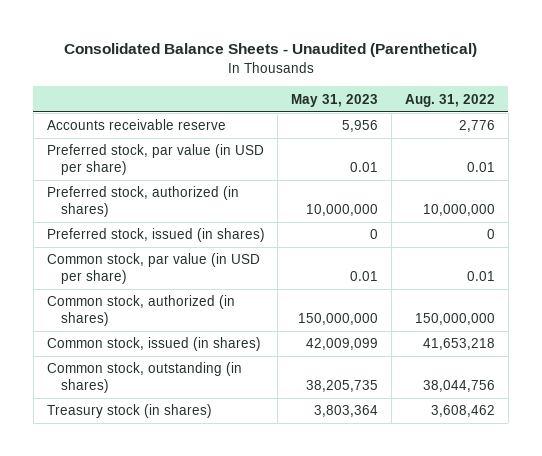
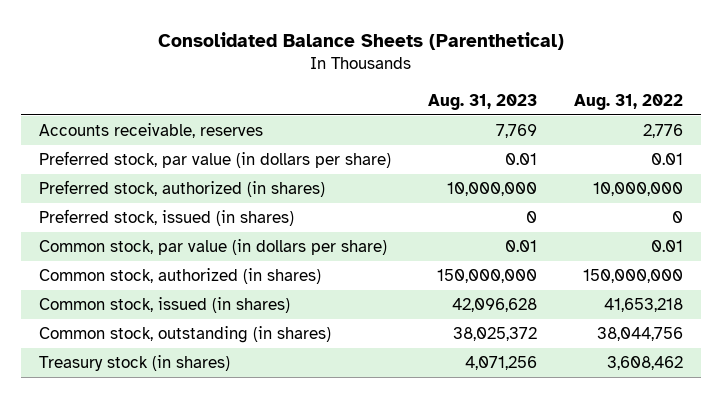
[63,43,477,58] Consolidated Balance Sheets - Unaudited (Parenthetical) -> [157,31,564,50] Consolidated Balance Sheets (Parenthetical)
[291,93,379,107] May 31, 2023 -> none
none -> [427,94,537,111] Aug. 31, 2023
[46,119,226,131] Accounts receivable reserve -> [39,123,264,139] Accounts receivable, reserves
[46,144,264,176] Preferred stock, par value (in USD per share) -> [39,151,392,169] Preferred stock, par value (in dollars per share)
[46,253,260,285] Common stock, par value (in USD per share) -> [39,239,388,256] Common stock, par value (in dollars per share)

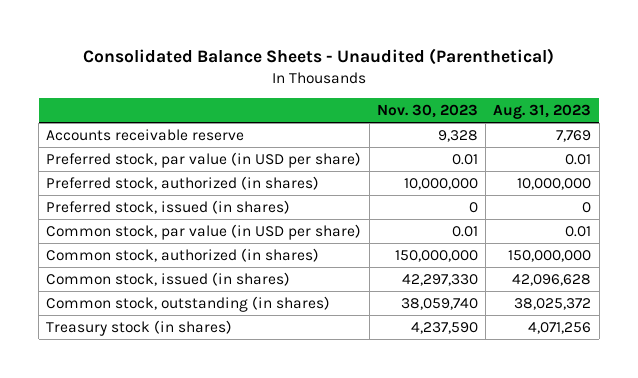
[157,31,564,50] Consolidated Balance Sheets (Parenthetical) -> [82,48,554,66] Consolidated Balance Sheets - Unaudited (Parenthetical)
[573,94,683,111] Aug. 31, 2022 -> none
none -> [376,103,478,118] Nov. 30, 2023
[39,123,264,139] Accounts receivable, reserves -> [46,128,245,141] Accounts receivable reserve
[39,151,392,169] Preferred stock, par value (in dollars per share) -> [46,151,362,168] Preferred stock, par value (in USD per share)
[39,239,388,256] Common stock, par value (in dollars per share) -> [46,223,362,240] Common stock, par value (in USD per share)

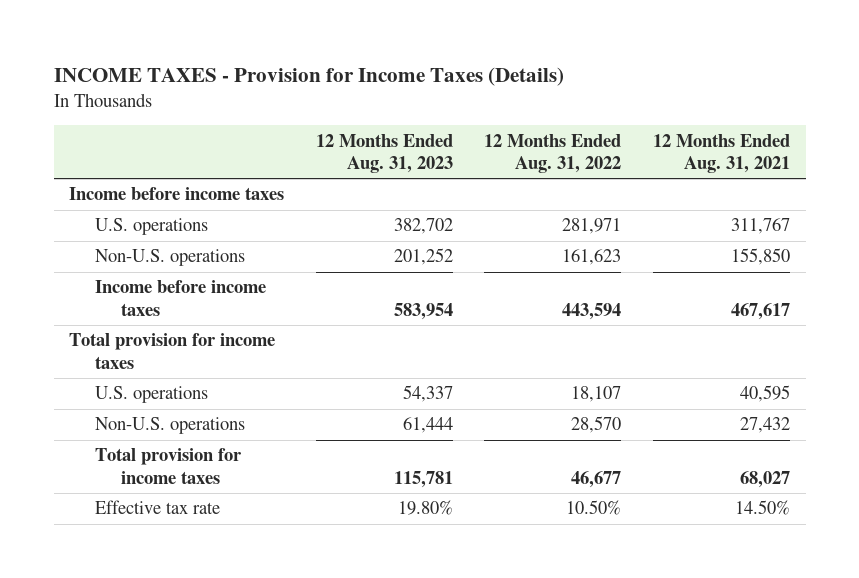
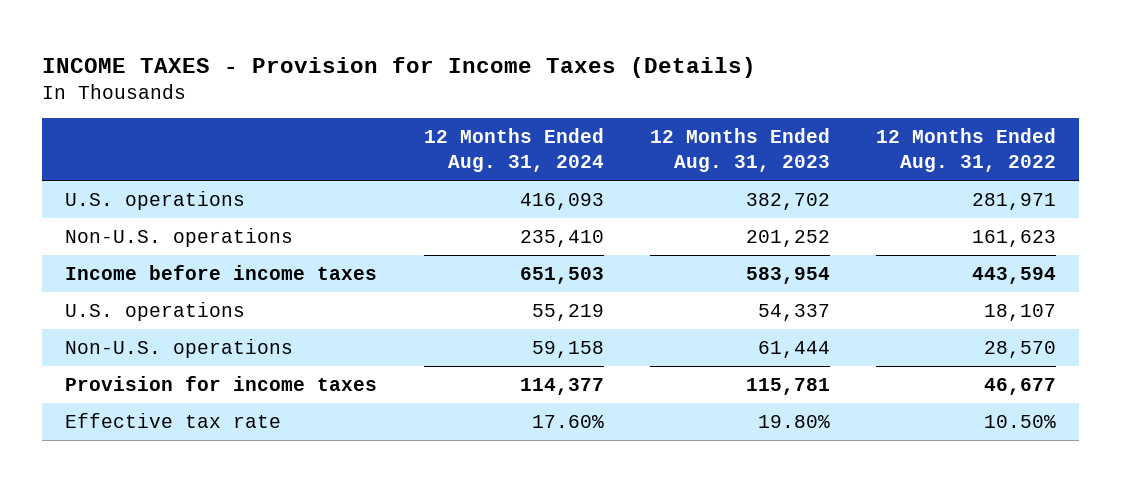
[652,133,790,174] 12 Months Ended Aug. 31, 2021 -> none
none -> [423,128,604,173] 12 Months Ended Aug. 31, 2024
[69,187,285,201] Income before income taxes -> none
[69,333,276,369] Total provision for income taxes -> none
[94,448,242,484] Total provision for income taxes -> [65,376,378,392] Provision for income taxes

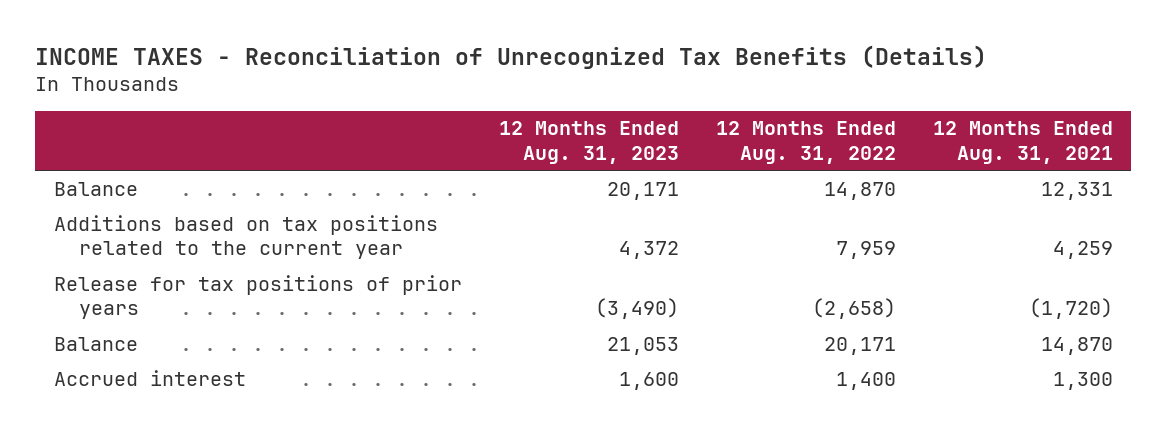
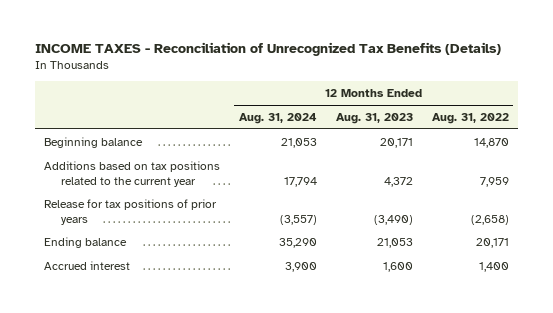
[932,121,1113,164] 12 Months Ended Aug. 31, 2021 -> none
none -> [239,113,318,125] Aug. 31, 2024
[53,181,138,196] Balance -> [44,136,144,148] Beginning balance
[53,336,138,351] Balance -> [44,236,128,248] Ending balance

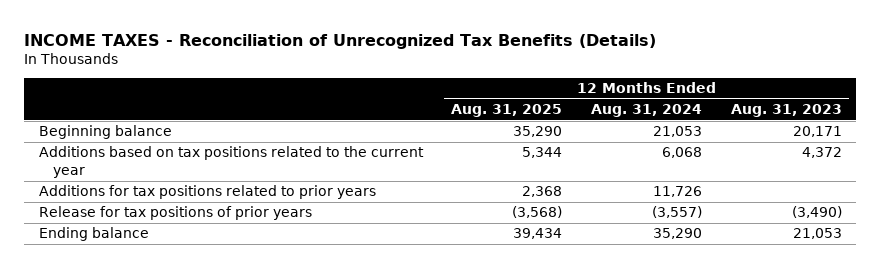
[431,113,509,125] Aug. 31, 2022 -> none
none -> [451,104,563,118] Aug. 31, 2025
[284,176,318,187] 17,794 -> [662,147,703,159] 6,068
none -> [38,185,376,200] Additions for tax positions related to prior years
[44,260,131,270] Accrued interest -> none

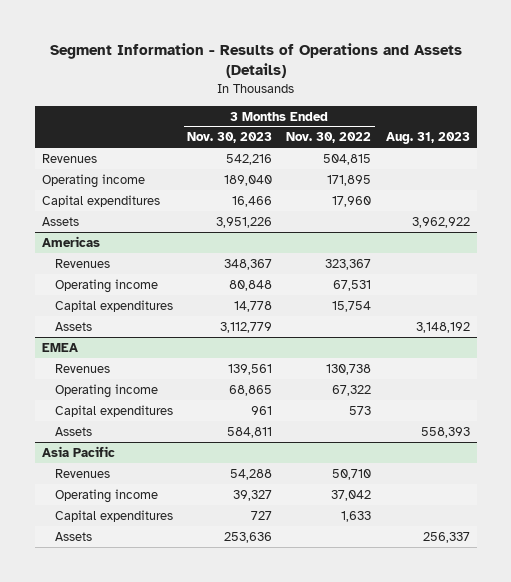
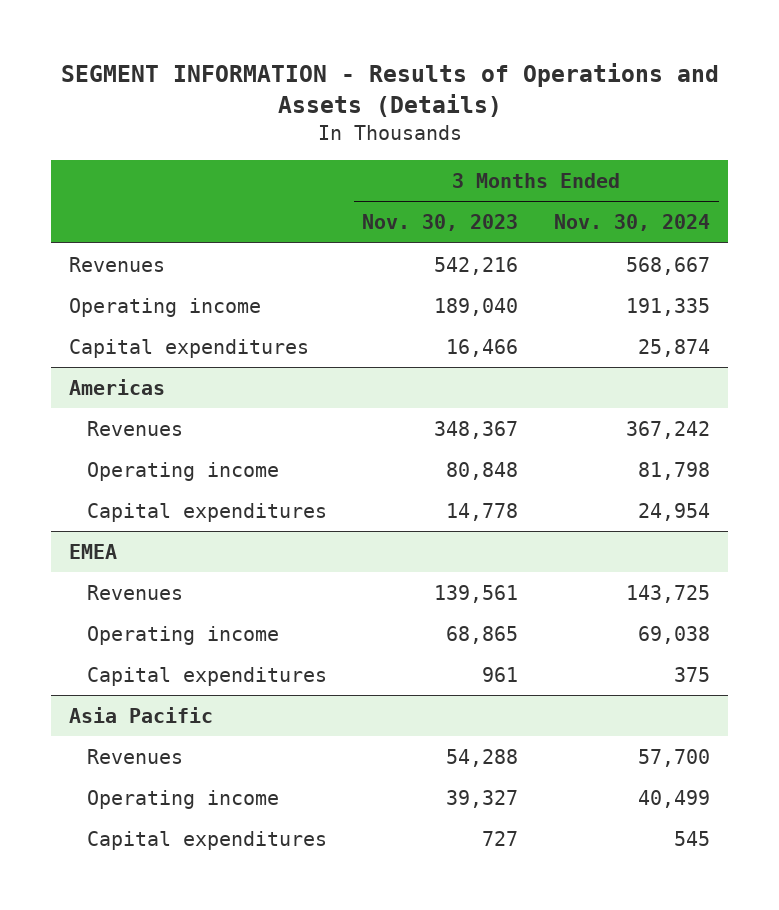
[49,43,462,79] Segment Information - Results of Operations and Assets (Details) -> [60,63,719,118] SEGMENT INFORMATION - Results of Operations and Assets (Details)
[286,132,372,144] Nov. 30, 2022 -> none
[385,132,470,145] Aug. 31, 2023 -> none
none -> [554,214,711,232] Nov. 30, 2024
[41,216,79,226] Assets -> none
[55,321,93,331] Assets -> none
[55,426,93,436] Assets -> none
[55,531,93,541] Assets -> none

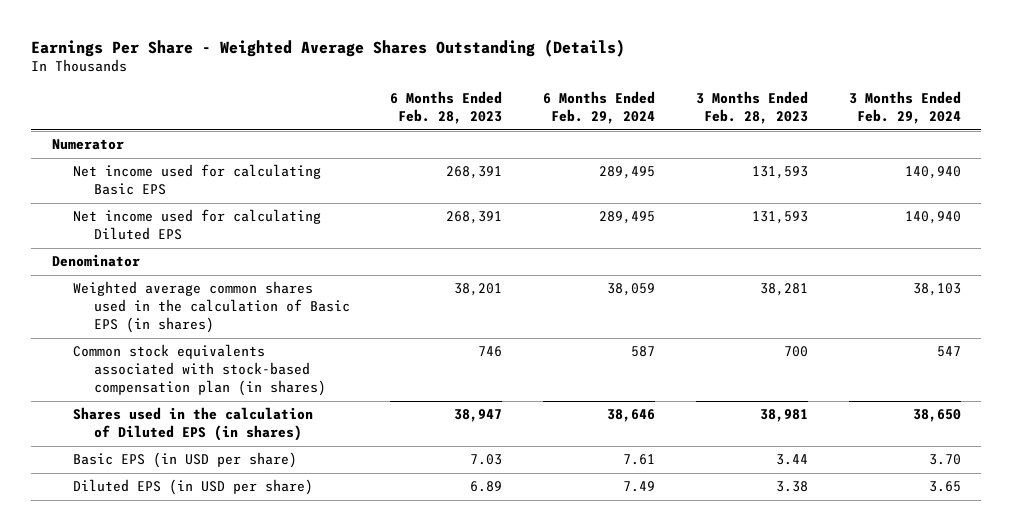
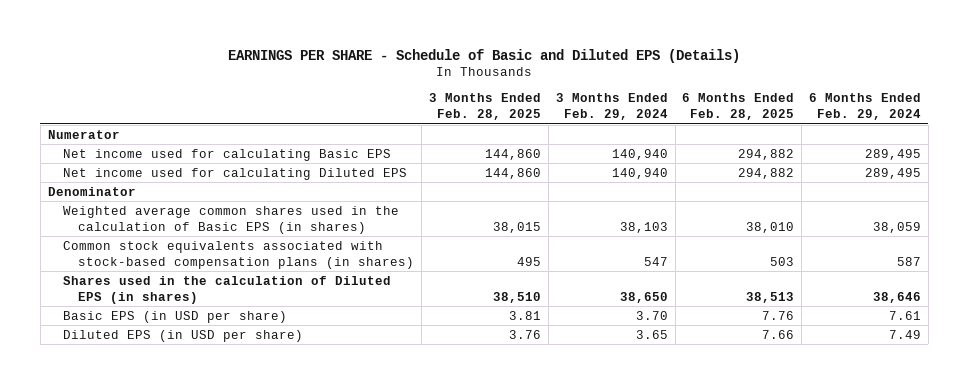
[31,38,626,57] Earnings Per Share - Weighted Average Shares Outstanding (Details) -> [228,48,741,63] EARNINGS PER SHARE - Schedule of Basic and Diluted EPS (Details)
[390,91,503,125] 6 Months Ended Feb. 28, 2023 -> none
[696,91,809,125] 3 Months Ended Feb. 28, 2023 -> none
none -> [428,93,541,120] 3 Months Ended Feb. 28, 2025
none -> [682,93,795,120] 6 Months Ended Feb. 28, 2025
[72,344,326,396] Common stock equivalents associated with stock-based compensation plan (in shares) -> [63,240,415,269] Common stock equivalents associated with stock-based compensation plans (in shares)

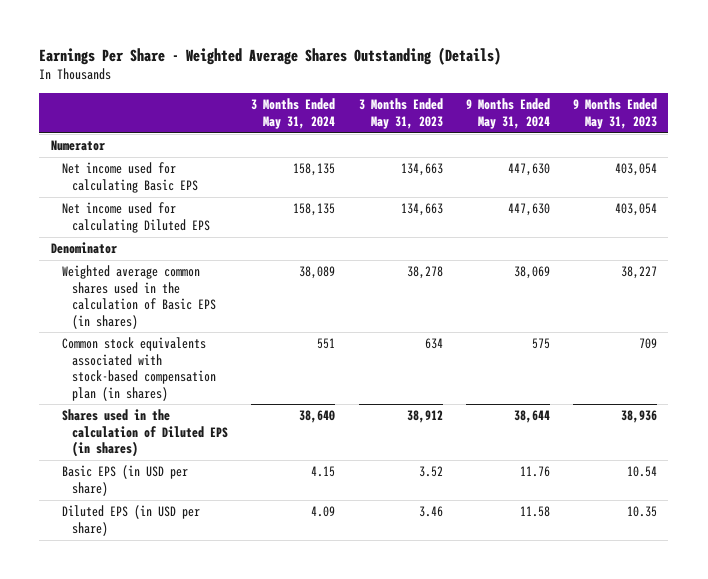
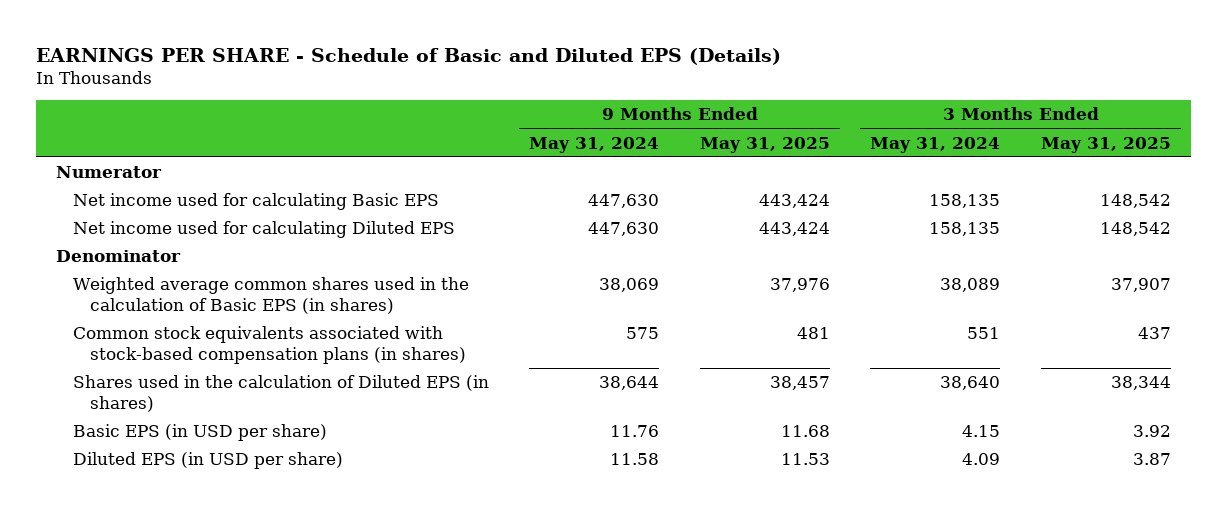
[39,46,502,65] Earnings Per Share - Weighted Average Shares Outstanding (Details) -> [36,47,782,65] EARNINGS PER SHARE - Schedule of Basic and Diluted EPS (Details)
[358,98,443,129] 3 Months Ended May 31, 2023 -> none
[572,98,657,129] 9 Months Ended May 31, 2023 -> none
none -> [699,136,830,153] May 31, 2025
none -> [1040,136,1171,153] May 31, 2025
[61,337,217,401] Common stock equivalents associated with stock-based compensation plan (in shares) -> [73,326,466,365] Common stock equivalents associated with stock-based compensation plans (in shares)

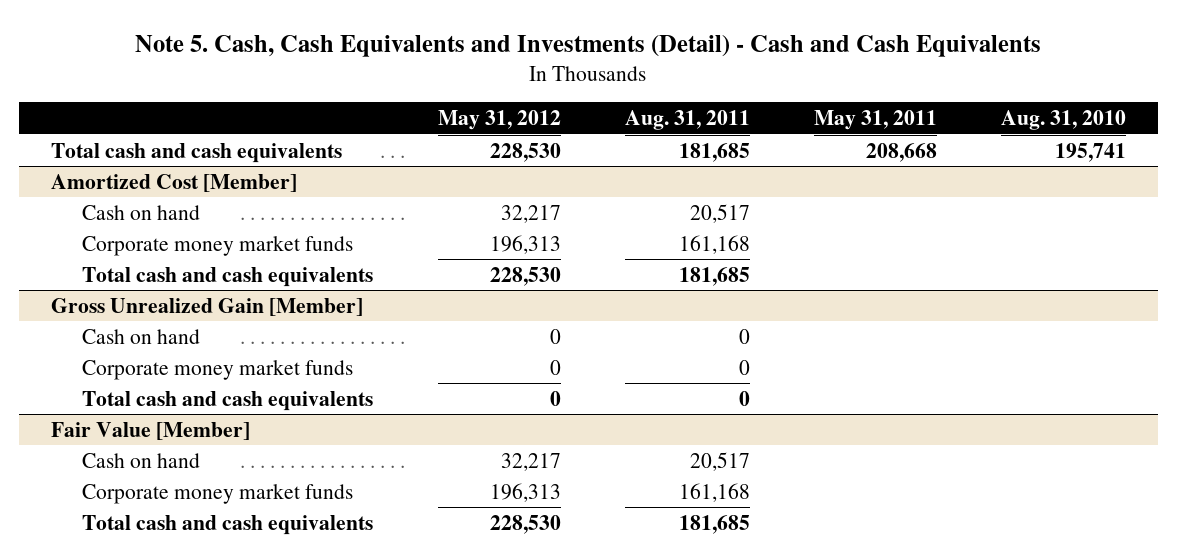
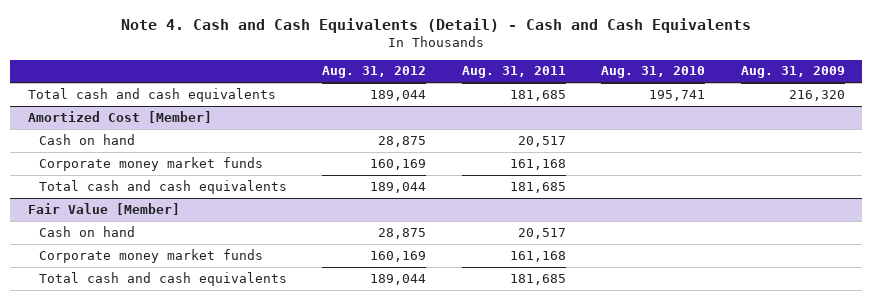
[135,34,1042,57] Note 5. Cash, Cash Equivalents and Investments (Detail) - Cash and Cash Equivalents -> [121,17,752,33] Note 4. Cash and Cash Equivalents (Detail) - Cash and Cash Equivalents
[437,110,561,131] May 31, 2012 -> none
[813,110,937,131] May 31, 2011 -> none
none -> [322,66,427,79] Aug. 31, 2012
none -> [740,66,845,79] Aug. 31, 2009
[50,297,363,316] Gross Unrealized Gain [Member] -> none
[82,328,201,344] Cash on hand -> none
[82,359,354,380] Corporate money market funds -> none
[82,390,374,411] Total cash and cash equivalents -> none

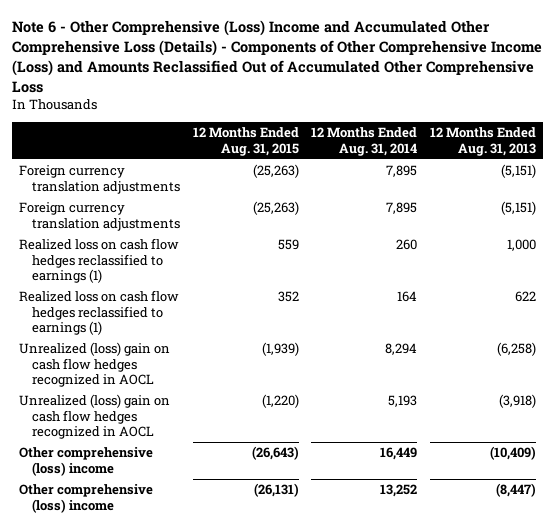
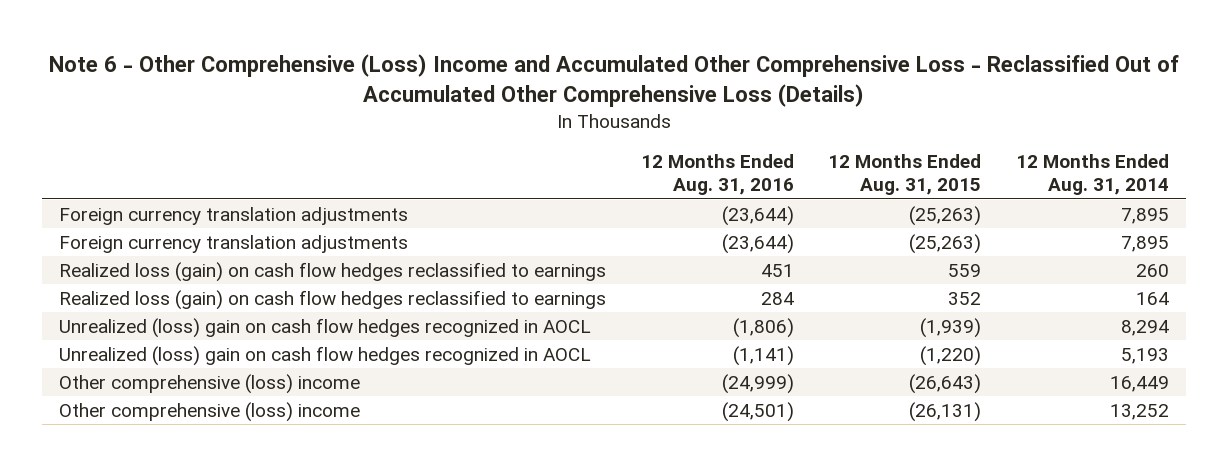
[12,20,543,93] Note 6 - Other Comprehensive (Loss) Income and Accumulated Other Comprehensive Loss (Details) - Components of Other Comprehensive Income (Loss) and Amounts Reclassified Out of Accumulated Other Comprehensive Loss -> [49,53,1180,107] Note 6 - Other Comprehensive (Loss) Income and Accumulated Other Comprehensive Loss - Reclassified Out of Accumulated Other Comprehensive Loss (Details)
[430,127,537,156] 12 Months Ended Aug. 31, 2013 -> none
none -> [640,154,794,196] 12 Months Ended Aug. 31, 2016
[18,238,179,284] Realized loss on cash flow hedges reclassified to earnings (1) -> [59,262,607,283] Realized loss (gain) on cash flow hedges reclassified to earnings
[18,290,179,336] Realized loss on cash flow hedges reclassified to earnings (1) -> [59,290,607,311] Realized loss (gain) on cash flow hedges reclassified to earnings

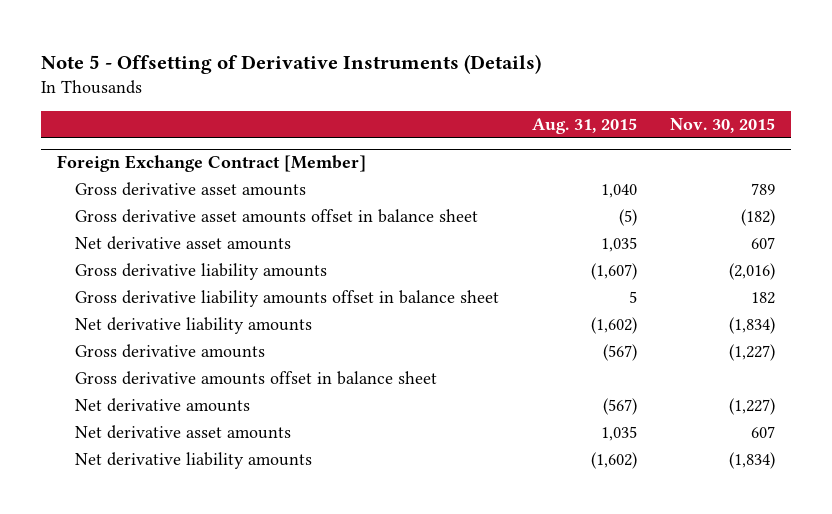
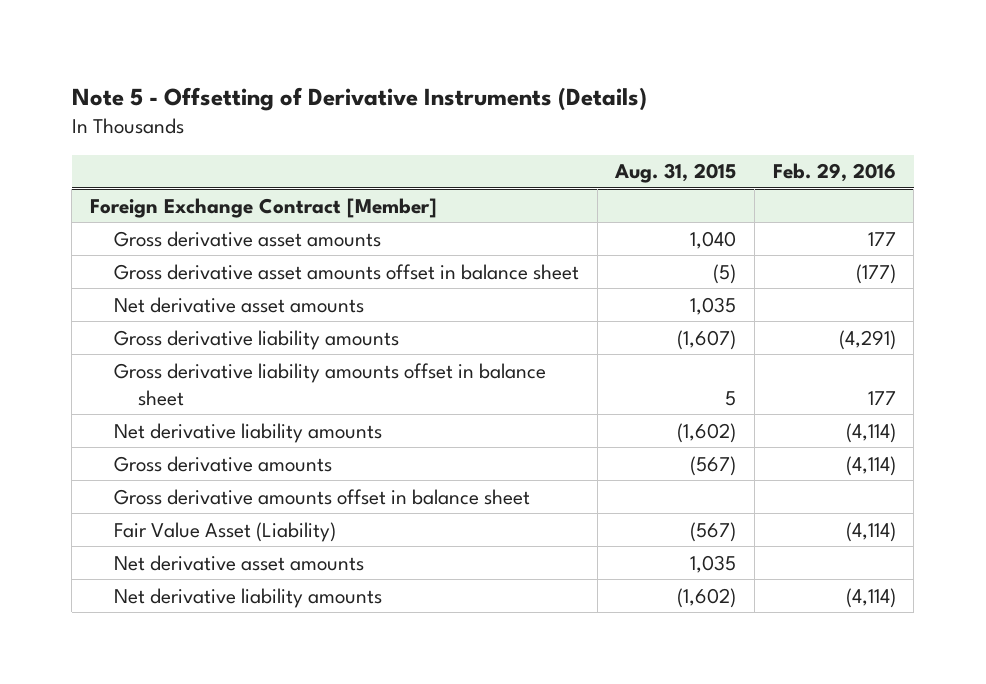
[669,117,775,133] Nov. 30, 2015 -> none
none -> [772,163,896,183] Feb. 29, 2016
[75,398,251,413] Net derivative amounts -> [114,521,337,542] Fair Value Asset (Liability)

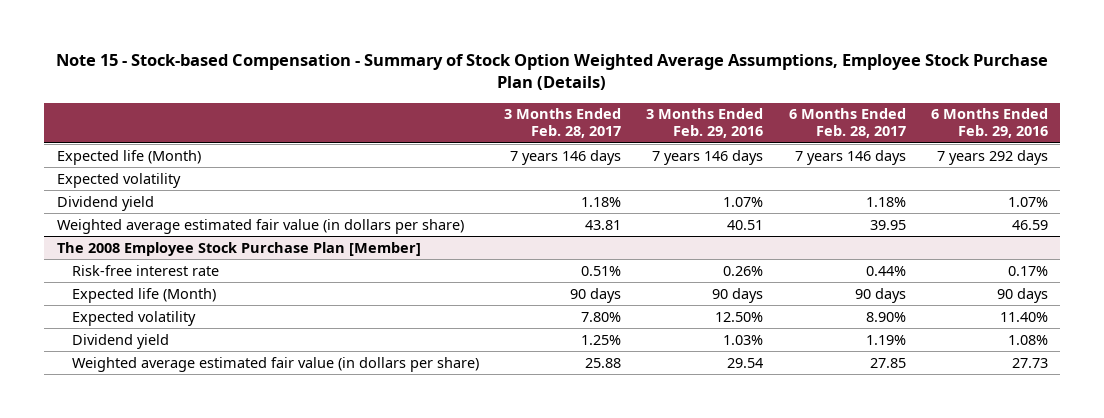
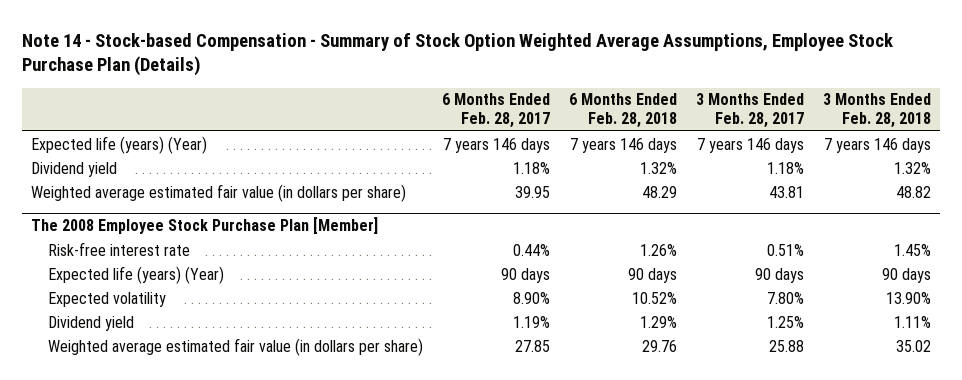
[56,54,1049,91] Note 15 - Stock-based Compensation - Summary of Stock Option Weighted Average Assumptions, Employee Stock Purchase Plan (Details) -> [21,32,893,77] Note 14 - Stock-based Compensation - Summary of Stock Option Weighted Average Assumptions, Employee Stock Purchase Plan (Details)
[646,108,764,139] 3 Months Ended Feb. 29, 2016 -> none
[930,108,1048,139] 6 Months Ended Feb. 29, 2016 -> none
none -> [568,93,677,129] 6 Months Ended Feb. 28, 2018
none -> [822,93,931,129] 3 Months Ended Feb. 28, 2018
[56,172,181,188] Expected volatility -> none
[56,149,201,165] Expected life (Month) -> [31,135,208,154] Expected life (years) (Year)
[72,287,217,303] Expected life (Month) -> [47,265,224,284] Expected life (years) (Year)

